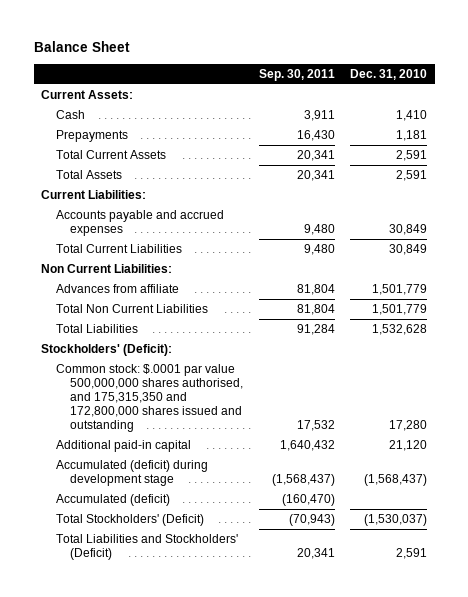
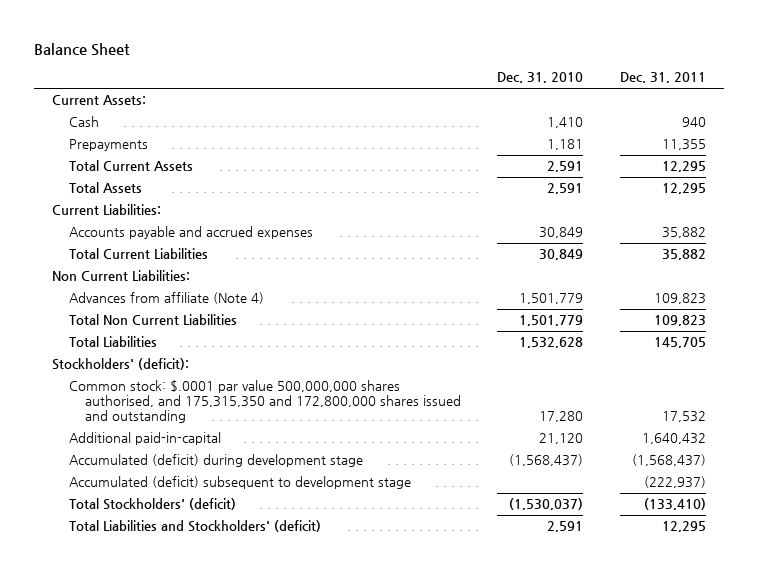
[258,69,335,82] Sep. 30, 2011 -> none
none -> [619,72,706,84] Dec. 31, 2011
[55,284,179,294] Advances from affiliate -> [68,292,264,305] Advances from affiliate (Note 4)
[41,344,173,357] Stockholders' (Deficit): -> [52,358,190,371] Stockholders' (deficit):
[55,440,191,453] Additional paid-in capital -> [68,432,221,446] Additional paid-in-capital
[55,494,170,507] Accumulated (deficit) -> [68,476,411,490] Accumulated (deficit) subsequent to development stage
[55,514,204,527] Total Stockholders' (Deficit) -> [68,498,236,511] Total Stockholders' (deficit)
[55,534,238,560] Total Liabilities and Stockholders' (Deficit) -> [68,520,321,533] Total Liabilities and Stockholders' (deficit)

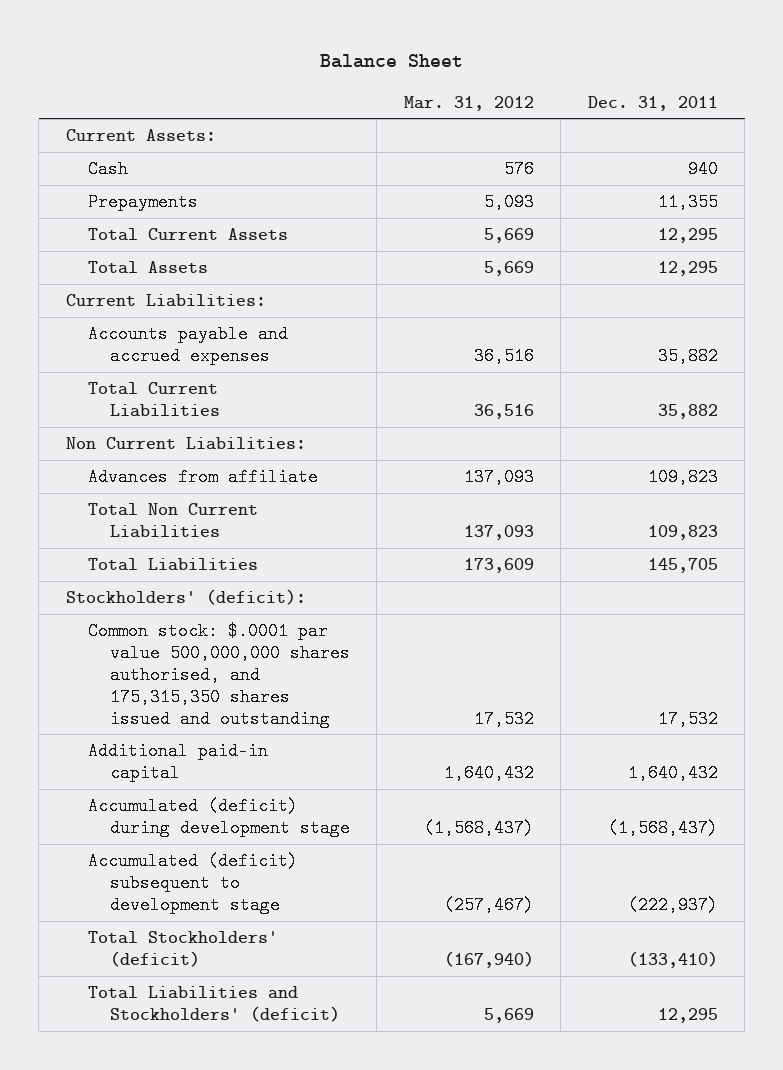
[497,72,584,84] Dec. 31, 2010 -> none
none -> [403,95,534,111] Mar. 31, 2012
[68,292,264,305] Advances from affiliate (Note 4) -> [87,468,318,487] Advances from affiliate
[68,380,462,424] Common stock: $.0001 par value 500,000,000 shares authorised, and 175,315,350 and 172,800,000 shares issued and outstanding -> [87,622,350,728] Common stock: $.0001 par value 500,000,000 shares authorised, and 175,315,350 shares issued and outstanding
[68,432,221,446] Additional paid-in-capital -> [87,742,268,782] Additional paid-in capital

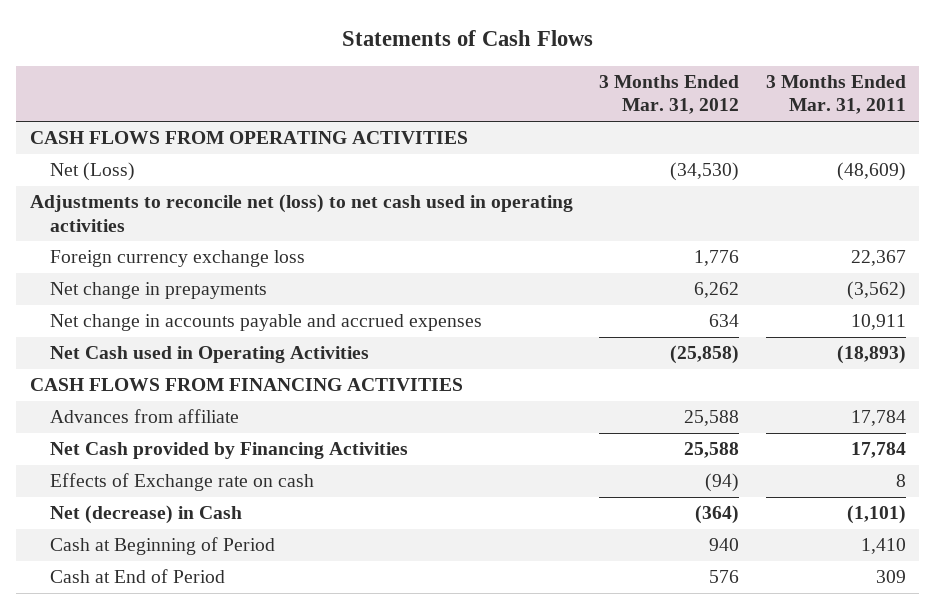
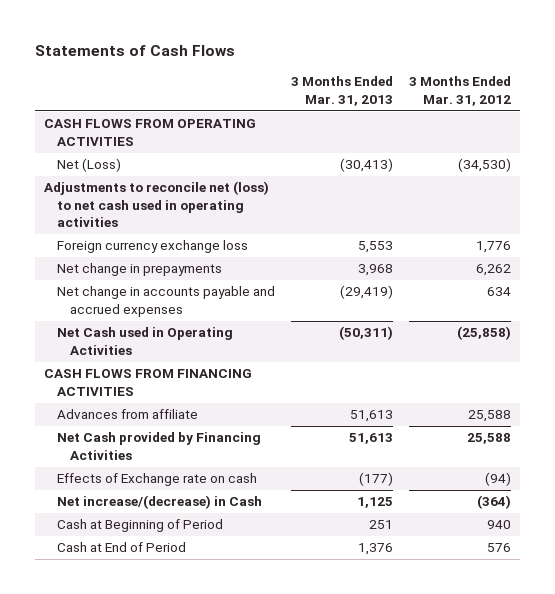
[765,75,906,115] 3 Months Ended Mar. 31, 2011 -> none
none -> [291,76,394,106] 3 Months Ended Mar. 31, 2013
[49,505,242,525] Net (decrease) in Cash -> [56,495,262,510] Net increase/(decrease) in Cash

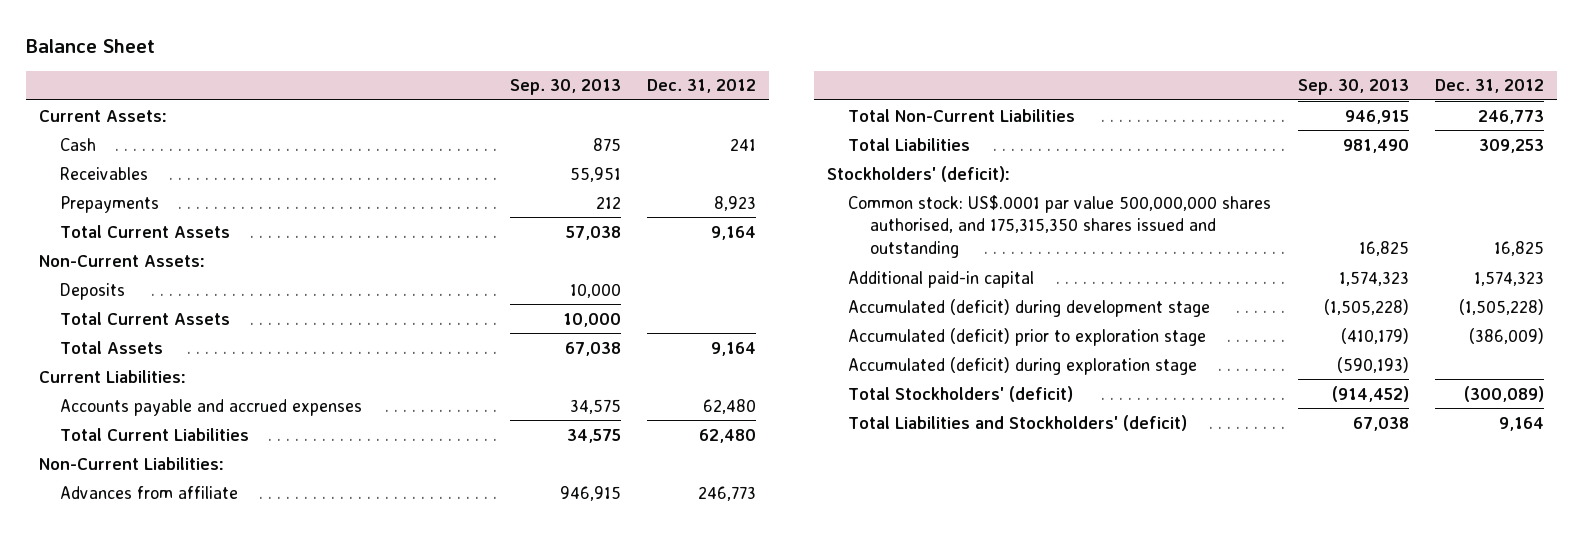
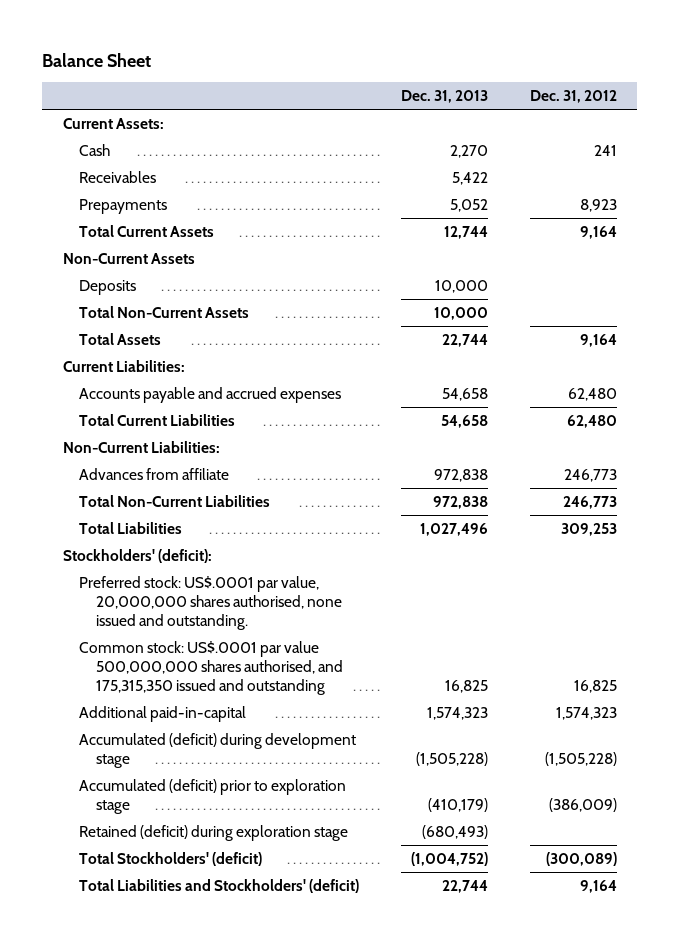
[509,79,621,96] Sep. 30, 2013 -> none
none -> [401,90,489,104] Dec. 31, 2013
[38,254,205,267] Non-Current Assets: -> [63,253,196,265] Non-Current Assets
[60,311,231,325] Total Current Assets -> [79,306,250,319] Total Non-Current Assets
none -> [79,576,342,630] Preferred stock: US$.0001 par value, 20,000,000 shares authorised, none issued and outstanding.
[848,194,1272,259] Common stock: US$.0001 par value 500,000,000 shares authorised, and 175,315,350 shares issued and outstanding -> [79,641,343,695] Common stock: US$.0001 par value 500,000,000 shares authorised, and 175,315,350 issued and outstanding
[848,270,1035,288] Additional paid-in capital -> [79,706,247,723] Additional paid-in-capital
[848,356,1198,375] Accumulated (deficit) during exploration stage -> [79,825,349,842] Retained (deficit) during exploration stage

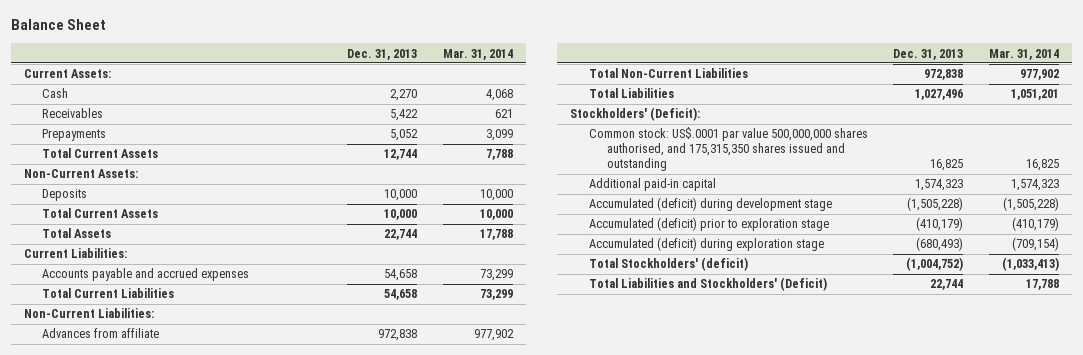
[529,90,617,104] Dec. 31, 2012 -> none
none -> [442,48,513,60] Mar. 31, 2014
[63,253,196,265] Non-Current Assets -> [23,169,138,179] Non-Current Assets:
[79,306,250,319] Total Non-Current Assets -> [42,208,159,219] Total Current Assets
[79,576,342,630] Preferred stock: US$.0001 par value, 20,000,000 shares authorised, none issued and outstanding. -> none
[63,549,213,564] Stockholders' (deficit): -> [570,107,701,122] Stockholders' (Deficit):
[79,641,343,695] Common stock: US$.0001 par value 500,000,000 shares authorised, and 175,315,350 issued and outstanding -> [588,127,868,172] Common stock: US$.0001 par value 500,000,000 shares authorised, and 175,315,350 shares issued and outstanding
[79,706,247,723] Additional paid-in-capital -> [588,178,716,192] Additional paid-in capital
[79,825,349,842] Retained (deficit) during exploration stage -> [588,237,824,252] Accumulated (deficit) during exploration stage
[79,879,360,894] Total Liabilities and Stockholders' (deficit) -> [588,277,827,292] Total Liabilities and Stockholders' (Deficit)

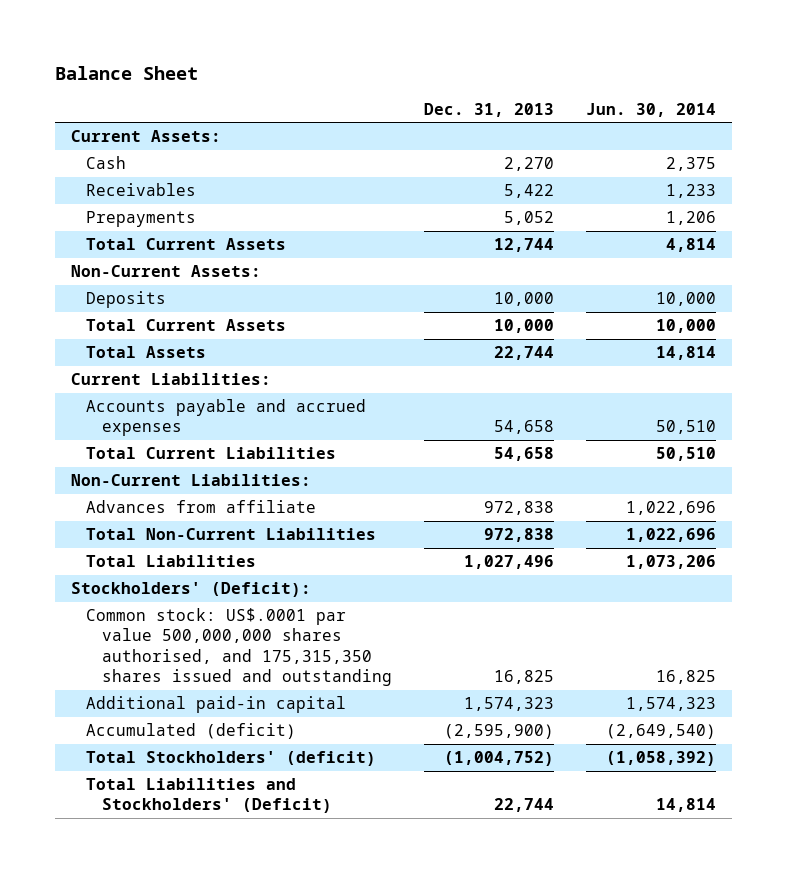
[442,48,513,60] Mar. 31, 2014 -> none
none -> [586,102,717,117] Jun. 30, 2014
[588,197,832,212] Accumulated (deficit) during development stage -> none
[588,217,829,232] Accumulated (deficit) prior to exploration stage -> none
[588,237,824,252] Accumulated (deficit) during exploration stage -> [86,723,297,740] Accumulated (deficit)
[916,237,964,252] (680,493) -> [444,724,555,740] (2,595,900)

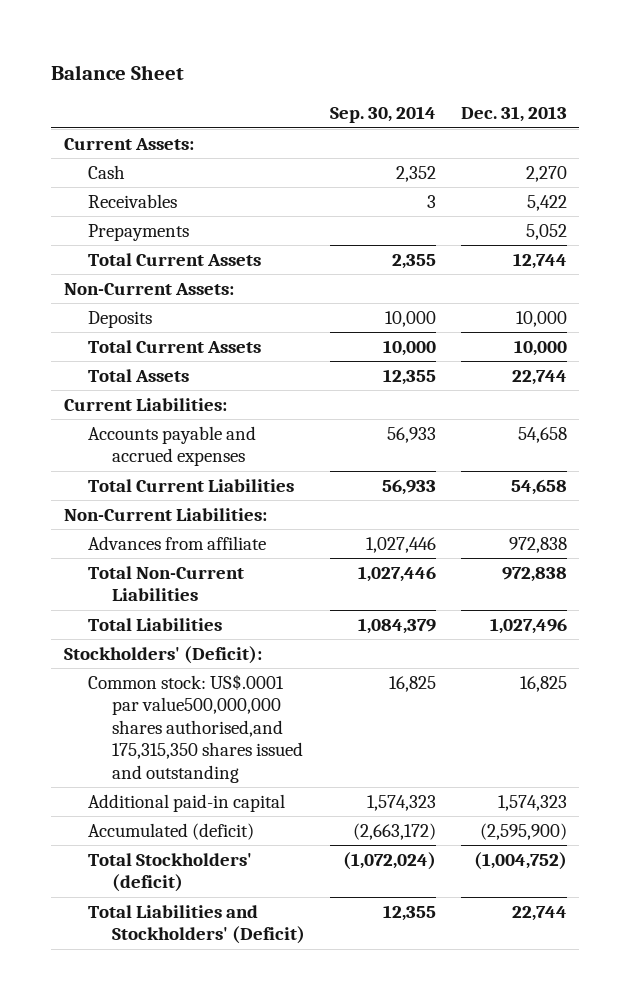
[586,102,717,117] Jun. 30, 2014 -> none
none -> [329,106,436,124] Sep. 30, 2014
[86,608,392,686] Common stock: US$.0001 par value 500,000,000 shares authorised, and 175,315,350 shares issued and outstanding -> [88,673,304,783] Common stock: US$.0001 par value500,000,000 shares authorised,and 175,315,350 shares issued and outstanding

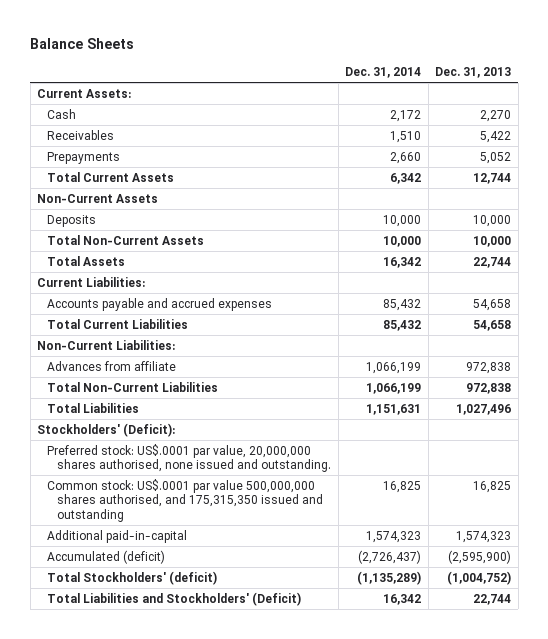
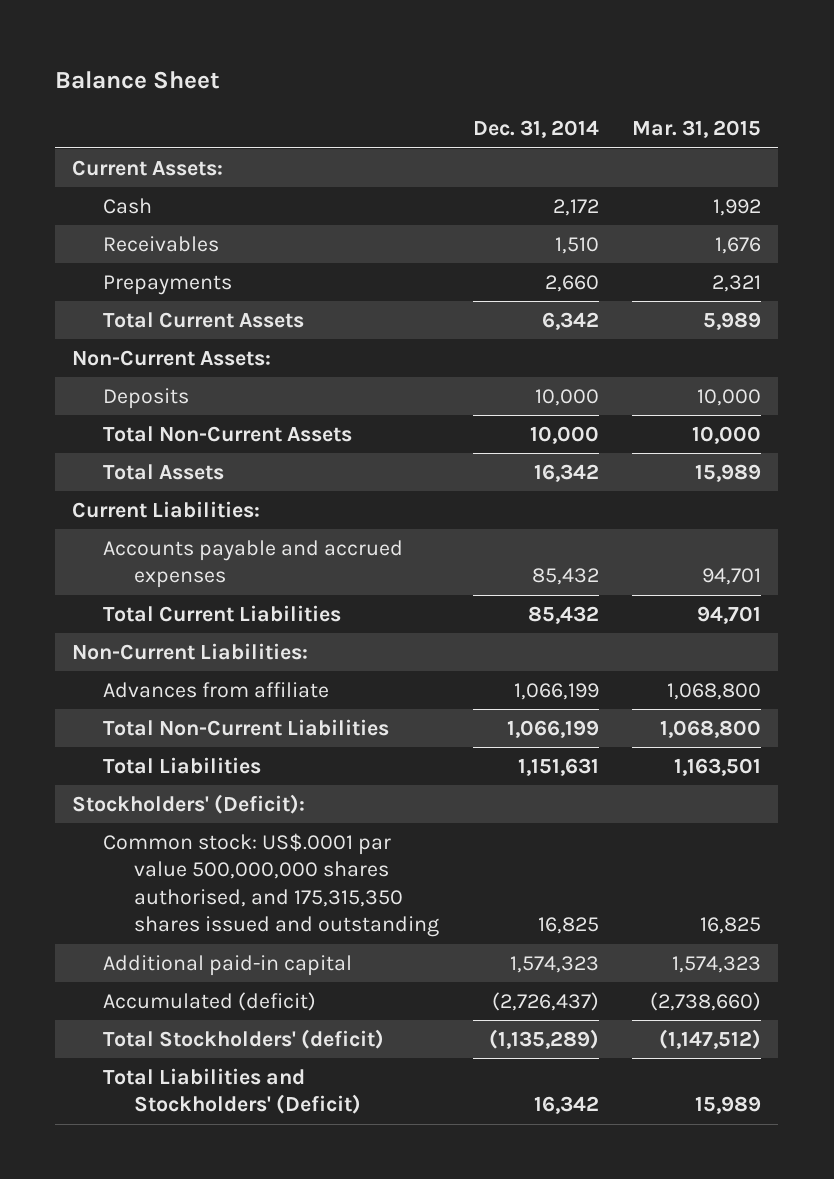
[30,38,135,50] Balance Sheets -> [55,71,221,90] Balance Sheet
[435,67,512,79] Dec. 31, 2013 -> none
none -> [632,120,762,139] Mar. 31, 2015
[37,193,159,203] Non-Current Assets -> [72,349,272,366] Non-Current Assets:
[47,443,332,473] Preferred stock: US$.0001 par value, 20,000,000 shares authorised, none issued and outstanding. -> none
[47,478,324,522] Common stock: US$.0001 par value 500,000,000 shares authorised, and 175,315,350 issued and outstanding -> [102,832,439,938] Common stock: US$.0001 par value 500,000,000 shares authorised, and 175,315,350 shares issued and outstanding
[47,529,188,543] Additional paid-in-capital -> [102,954,352,976] Additional paid-in capital

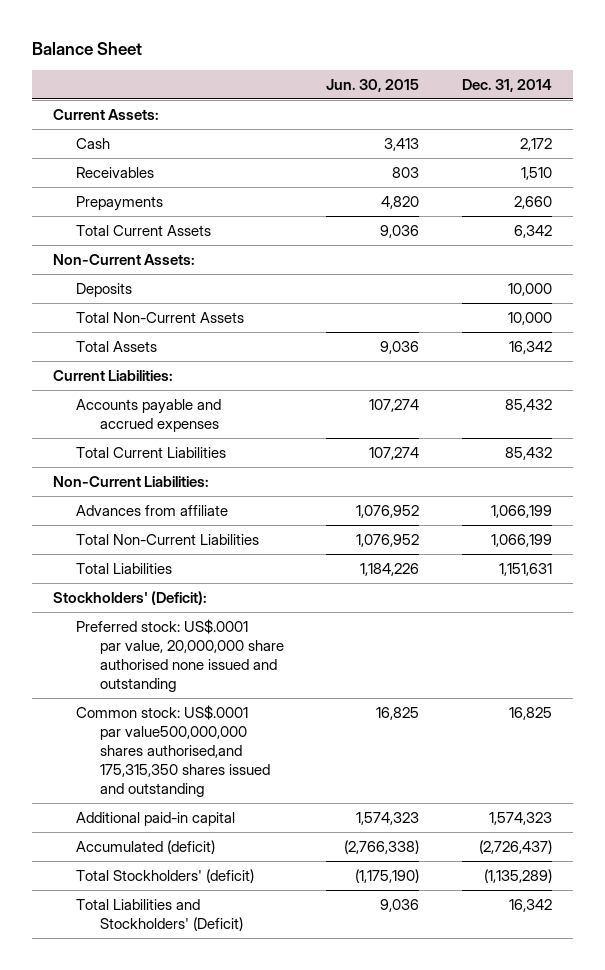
[632,120,762,139] Mar. 31, 2015 -> none
none -> [326,78,420,92] Jun. 30, 2015
none -> [76,618,284,692] Preferred stock: US$.0001 par value, 20,000,000 share authorised none issued and outstanding
[102,832,439,938] Common stock: US$.0001 par value 500,000,000 shares authorised, and 175,315,350 shares issued and outstanding -> [76,704,270,797] Common stock: US$.0001 par value500,000,000 shares authorised,and 175,315,350 shares issued and outstanding

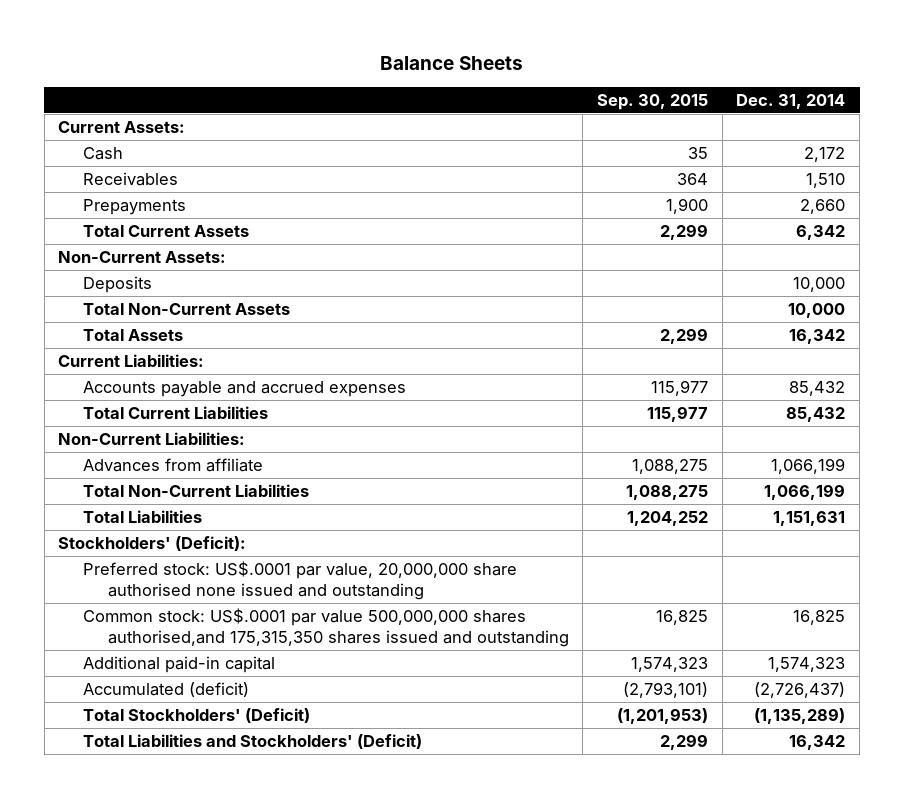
[32,42,143,56] Balance Sheet -> [379,55,523,70] Balance Sheets
[326,78,420,92] Jun. 30, 2015 -> none
none -> [596,93,708,110] Sep. 30, 2015
[76,704,270,797] Common stock: US$.0001 par value500,000,000 shares authorised,and 175,315,350 shares issued and outstanding -> [82,608,569,647] Common stock: US$.0001 par value 500,000,000 shares authorised,and 175,315,350 shares issued and outstanding
[76,868,255,883] Total Stockholders' (deficit) -> [82,708,310,724] Total Stockholders' (Deficit)

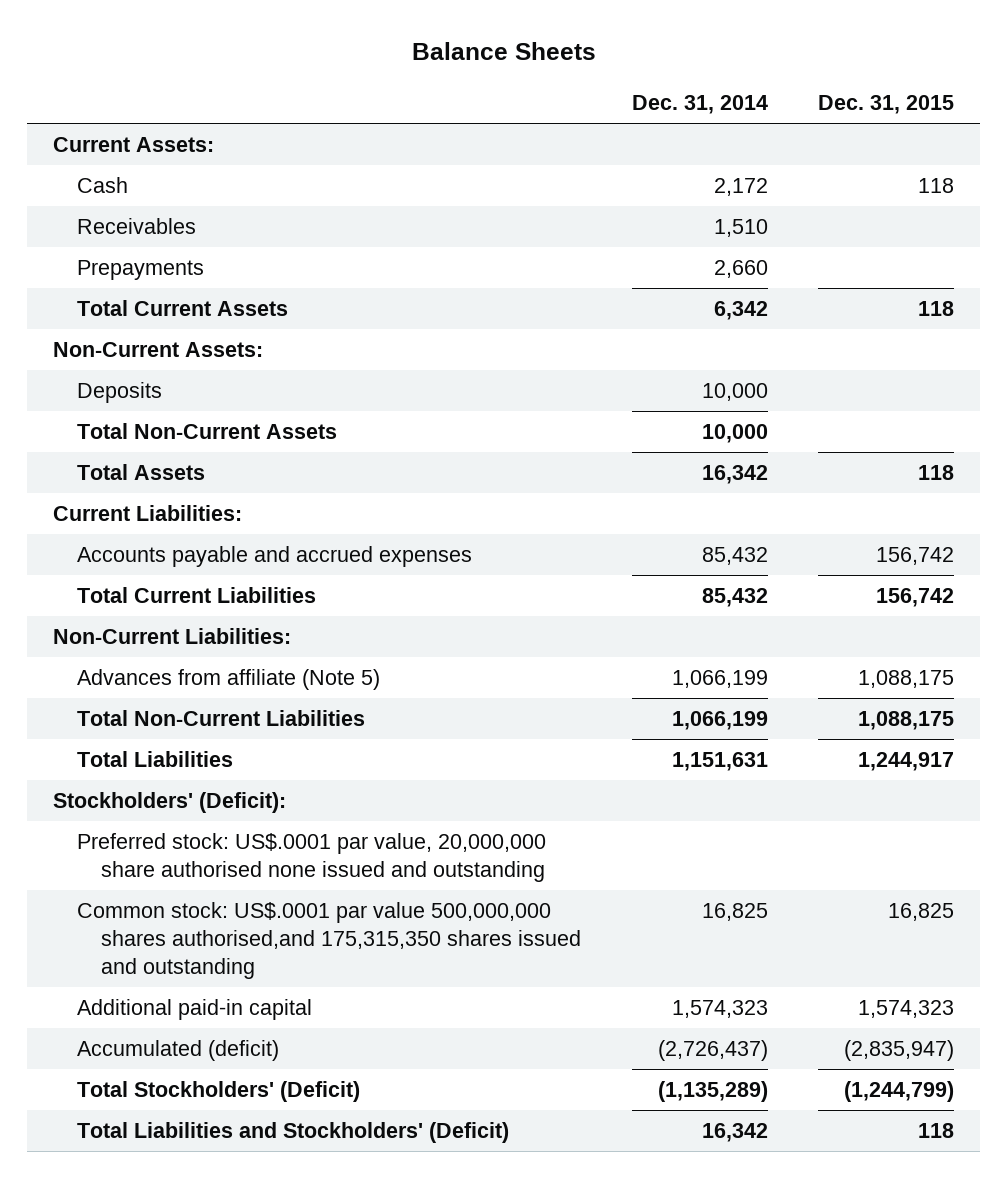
[596,93,708,110] Sep. 30, 2015 -> none
none -> [818,94,955,114] Dec. 31, 2015
[82,458,263,473] Advances from affiliate -> [76,669,380,691] Advances from affiliate (Note 5)

